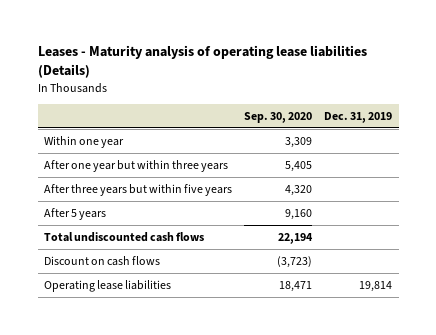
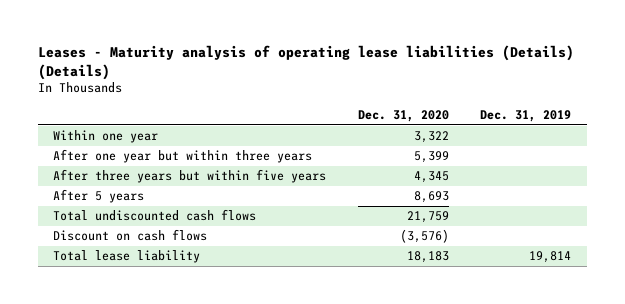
[37,45,367,79] Leases - Maturity analysis of operating lease liabilities (Details) -> [37,44,574,80] Leases - Maturity analysis of operating lease liabilities (Details) (Details)
[244,112,313,124] Sep. 30, 2020 -> none
none -> [357,110,449,123] Dec. 31, 2020
[43,279,171,292] Operating lease liabilities -> [53,250,201,264] Total lease liability

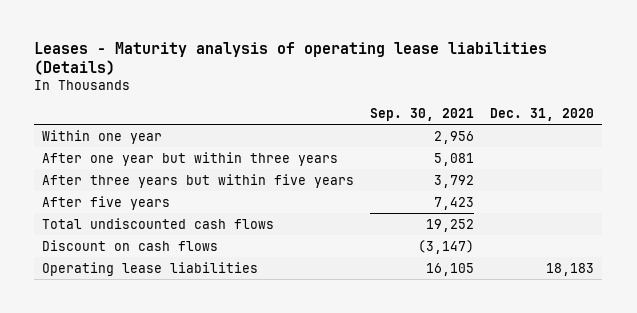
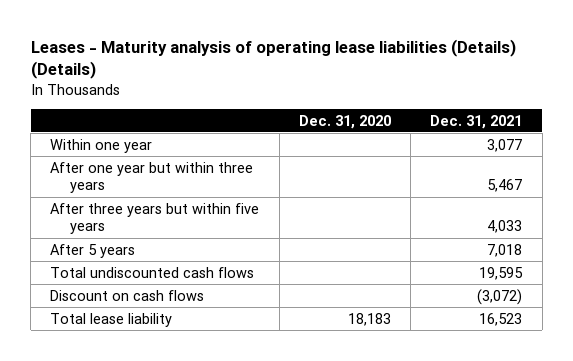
[34,41,548,75] Leases - Maturity analysis of operating lease liabilities (Details) -> [30,38,516,80] Leases - Maturity analysis of operating lease liabilities (Details) (Details)
[370,107,475,121] Sep. 30, 2021 -> none
none -> [430,114,523,129] Dec. 31, 2021
[42,195,171,210] After five years -> [50,243,136,258] After 5 years
[42,261,259,276] Operating lease liabilities -> [50,312,173,327] Total lease liability

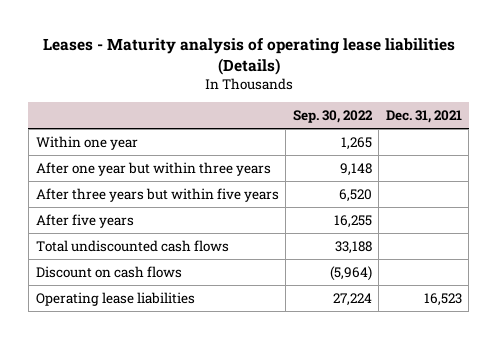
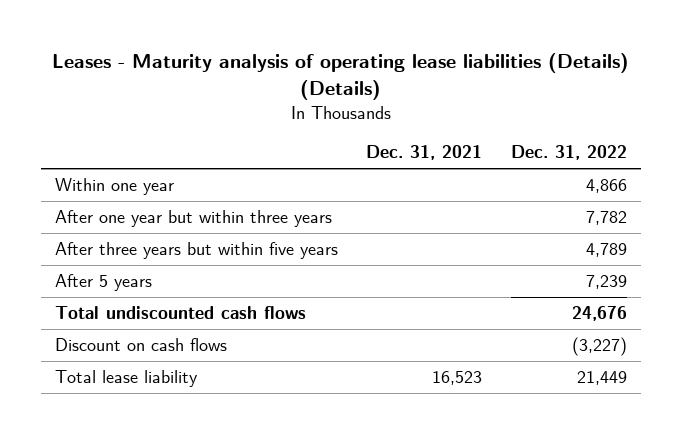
[42,37,455,75] Leases - Maturity analysis of operating lease liabilities (Details) -> [51,53,629,101] Leases - Maturity analysis of operating lease liabilities (Details) (Details)
[292,110,373,124] Sep. 30, 2022 -> none
none -> [510,145,627,161] Dec. 31, 2022
[35,213,134,228] After five years -> [55,273,153,291] After 5 years
[35,291,195,306] Operating lease liabilities -> [55,369,199,387] Total lease liability

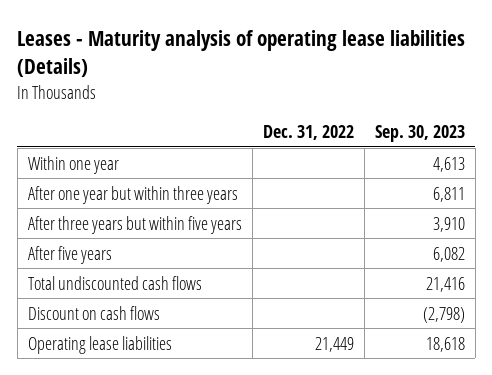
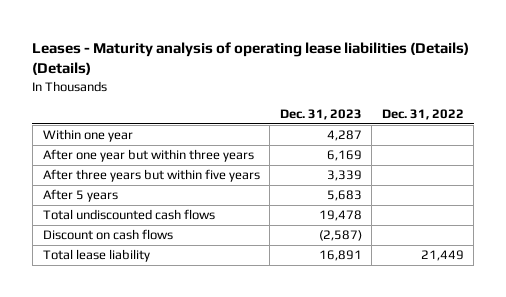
[17,29,466,78] Leases - Maturity analysis of operating lease liabilities (Details) -> [32,41,470,76] Leases - Maturity analysis of operating lease liabilities (Details) (Details)
[374,125,465,143] Sep. 30, 2023 -> none
none -> [279,109,362,121] Dec. 31, 2023
[27,245,112,264] After five years -> [42,189,118,203] After 5 years
[27,335,172,354] Operating lease liabilities -> [42,249,150,263] Total lease liability

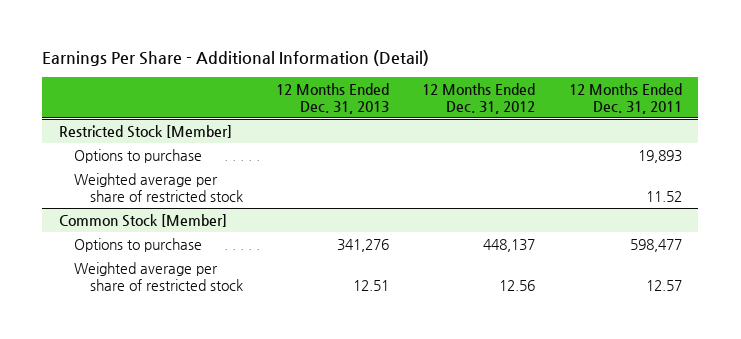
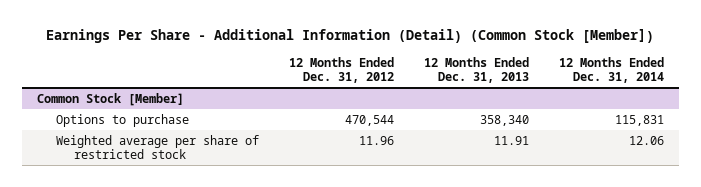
[42,50,430,67] Earnings Per Share - Additional Information (Detail) -> [46,29,655,44] Earnings Per Share - Additional Information (Detail) (Common Stock [Member])
[568,82,682,114] 12 Months Ended Dec. 31, 2011 -> none
none -> [558,57,664,84] 12 Months Ended Dec. 31, 2014
[58,124,232,138] Restricted Stock [Member] -> none
[74,148,203,163] Options to purchase -> none
[74,172,243,202] Weighted average per share of restricted stock -> none
[337,238,390,252] 341,276 -> [479,114,529,126] 358,340
[483,238,536,252] 448,137 -> [344,114,394,126] 470,544
[353,279,390,291] 12.51 -> [493,135,529,145] 11.91
[499,279,536,291] 12.56 -> [358,135,394,145] 11.96

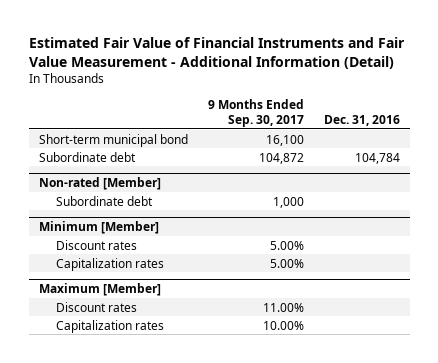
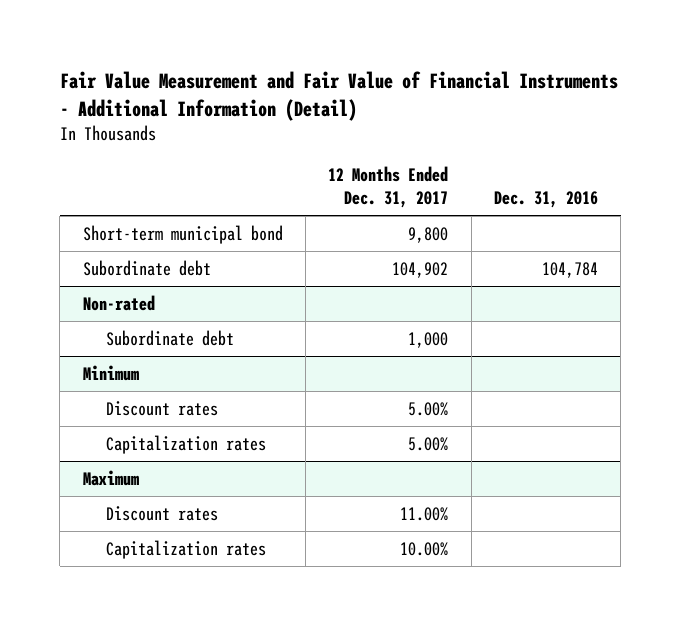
[28,36,405,69] Estimated Fair Value of Financial Instruments and Fair Value Measurement - Additional Information (Detail) -> [59,70,618,121] Fair Value Measurement and Fair Value of Financial Instruments - Additional Information (Detail)
[207,98,304,128] 9 Months Ended Sep. 30, 2017 -> none
none -> [328,166,449,209] 12 Months Ended Dec. 31, 2017
[38,177,161,191] Non-rated [Member] -> [82,294,155,311] Non-rated
[38,221,159,235] Minimum [Member] -> [82,364,139,381] Minimum
[38,283,161,297] Maximum [Member] -> [82,469,139,486] Maximum

